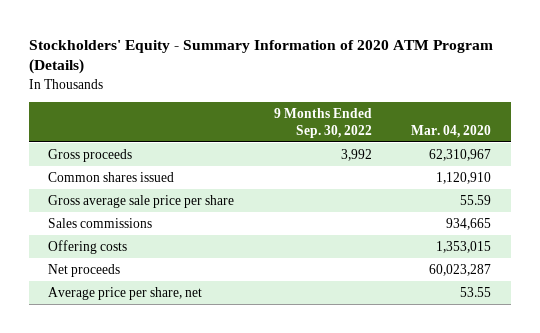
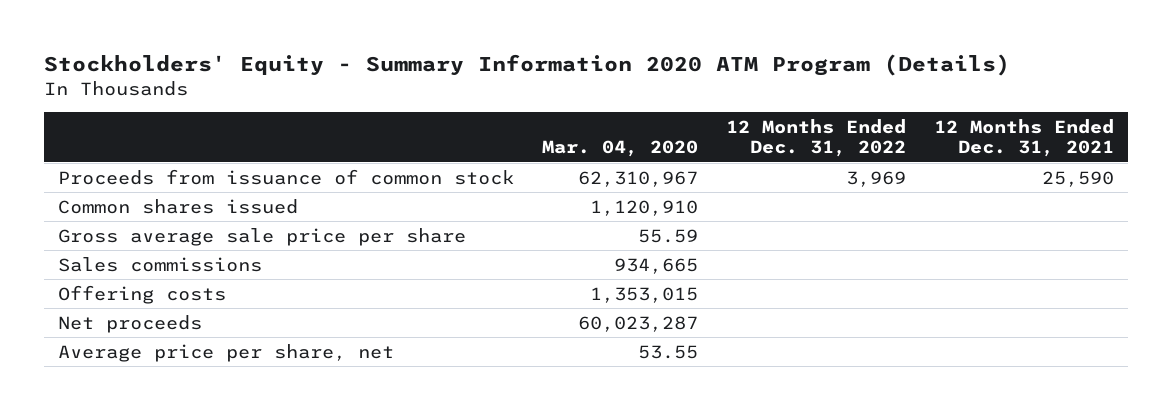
[28,39,493,75] Stockholders' Equity - Summary Information of 2020 ATM Program (Details) -> [44,54,1011,77] Stockholders' Equity - Summary Information 2020 ATM Program (Details)
[273,107,372,138] 9 Months Ended Sep. 30, 2022 -> none
none -> [725,118,906,158] 12 Months Ended Dec. 31, 2022
none -> [933,118,1114,158] 12 Months Ended Dec. 31, 2021
[48,148,133,162] Gross proceeds -> [57,168,514,185] Proceeds from issuance of common stock

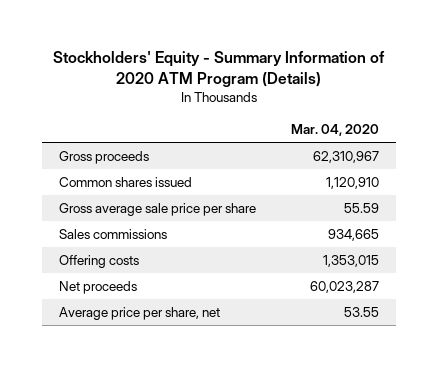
[44,54,1011,77] Stockholders' Equity - Summary Information 2020 ATM Program (Details) -> [53,51,386,88] Stockholders' Equity - Summary Information of 2020 ATM Program (Details)
[725,118,906,158] 12 Months Ended Dec. 31, 2022 -> none
[933,118,1114,158] 12 Months Ended Dec. 31, 2021 -> none
[57,168,514,185] Proceeds from issuance of common stock -> [59,151,150,165] Gross proceeds

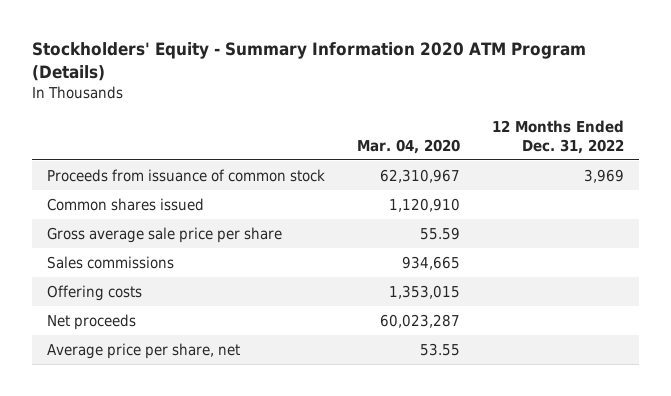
[53,51,386,88] Stockholders' Equity - Summary Information of 2020 ATM Program (Details) -> [31,41,586,81] Stockholders' Equity - Summary Information 2020 ATM Program (Details)
none -> [491,119,624,154] 12 Months Ended Dec. 31, 2022
[59,151,150,165] Gross proceeds -> [47,168,326,182] Proceeds from issuance of common stock

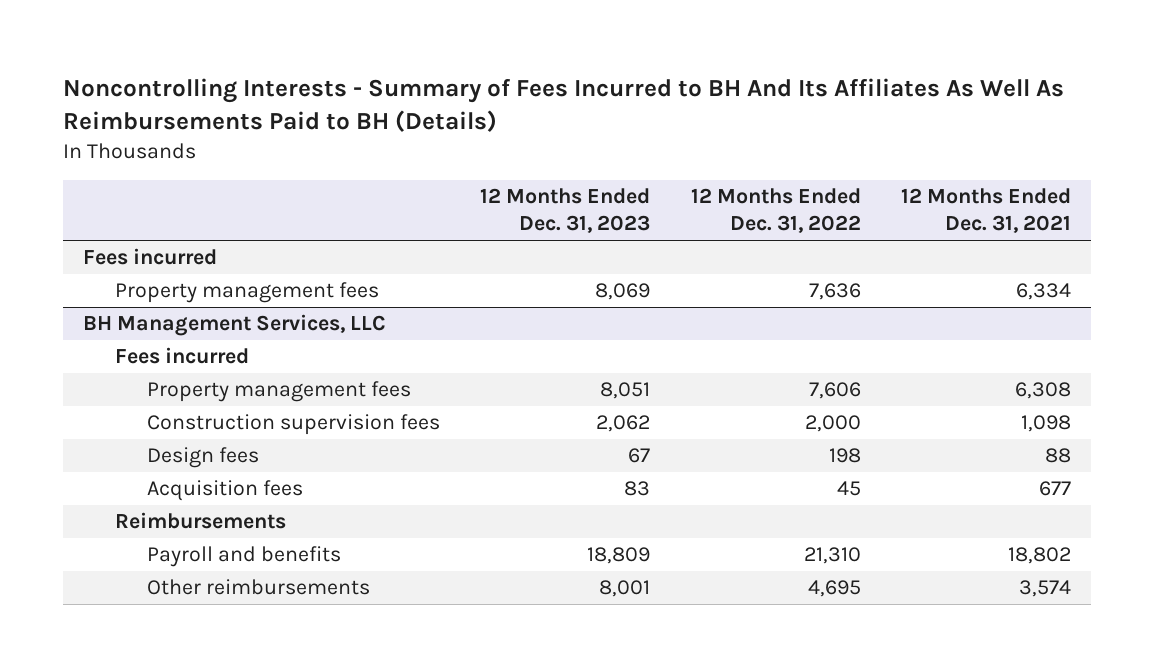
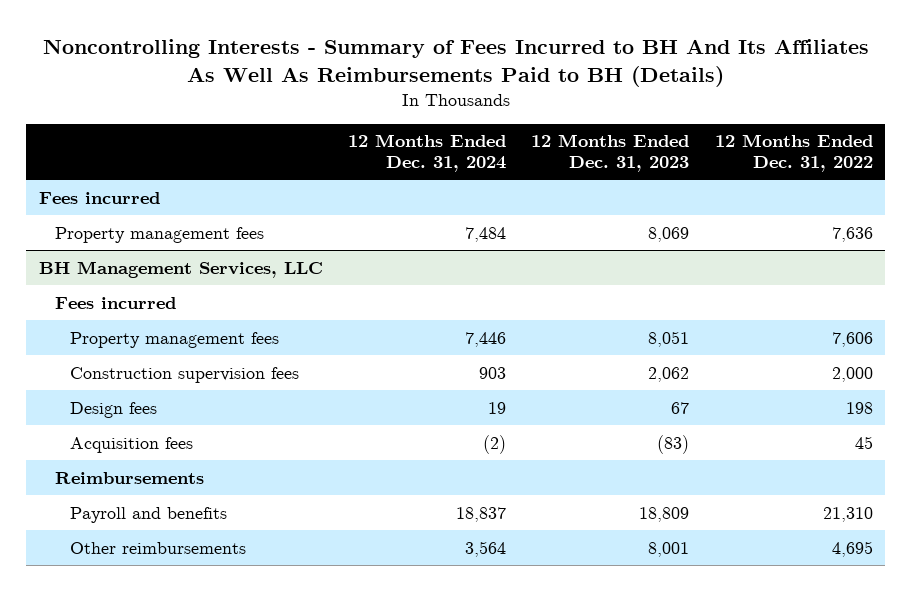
[901,188,1072,234] 12 Months Ended Dec. 31, 2021 -> none
none -> [347,134,506,173] 12 Months Ended Dec. 31, 2024
[624,481,651,497] 83 -> [657,434,690,454] (83)

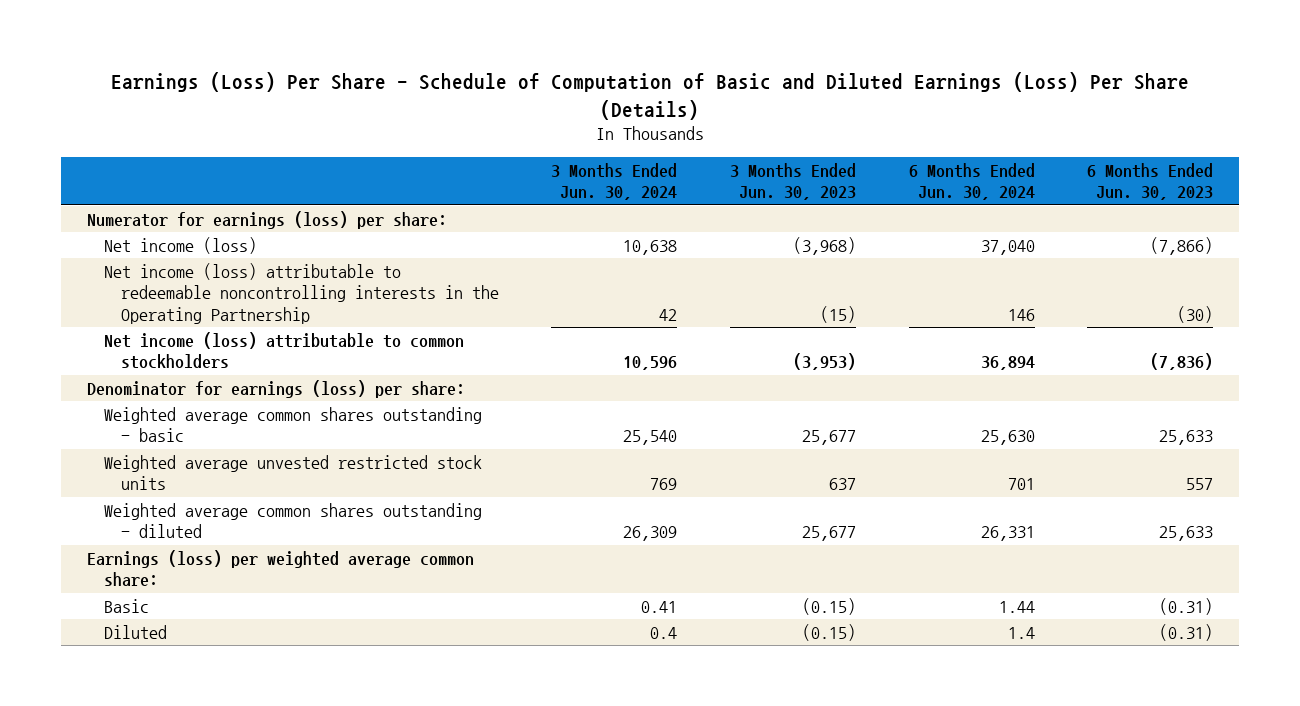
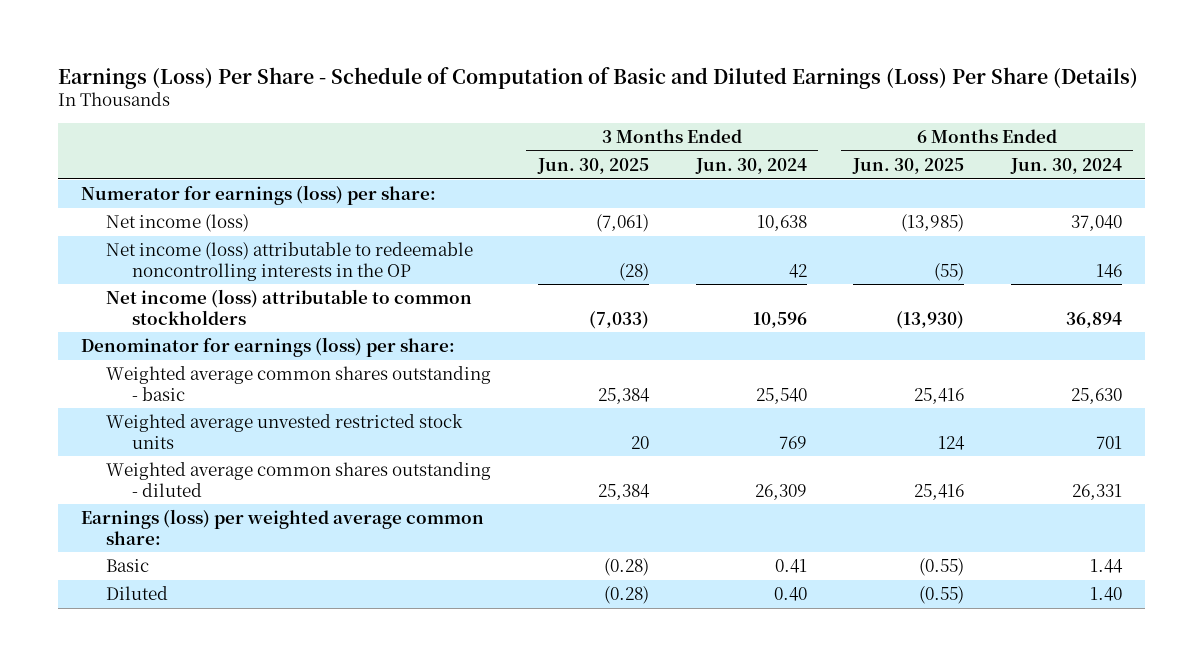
[729,162,856,201] 3 Months Ended Jun. 30, 2023 -> none
[1087,162,1214,201] 6 Months Ended Jun. 30, 2023 -> none
none -> [536,157,649,174] Jun. 30, 2025
none -> [852,157,965,174] Jun. 30, 2025
[103,262,499,324] Net income (loss) attributable to redeemable noncontrolling interests in the Operating Partnership -> [106,242,474,281] Net income (loss) attributable to redeemable noncontrolling interests in the OP
[650,626,678,639] 0.4 -> [773,587,807,602] 0.40
[1007,626,1035,639] 1.4 -> [1089,587,1122,602] 1.40

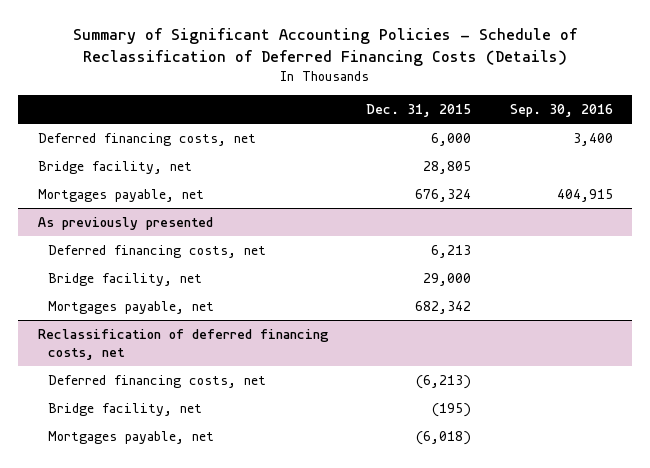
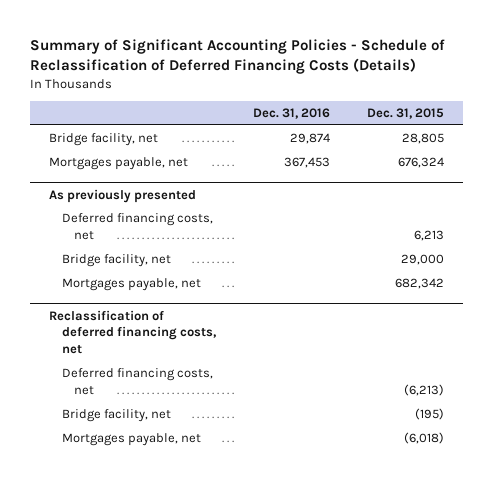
[509,104,613,118] Sep. 30, 2016 -> none
none -> [252,107,330,119] Dec. 31, 2016
[37,132,256,146] Deferred financing costs, net -> none

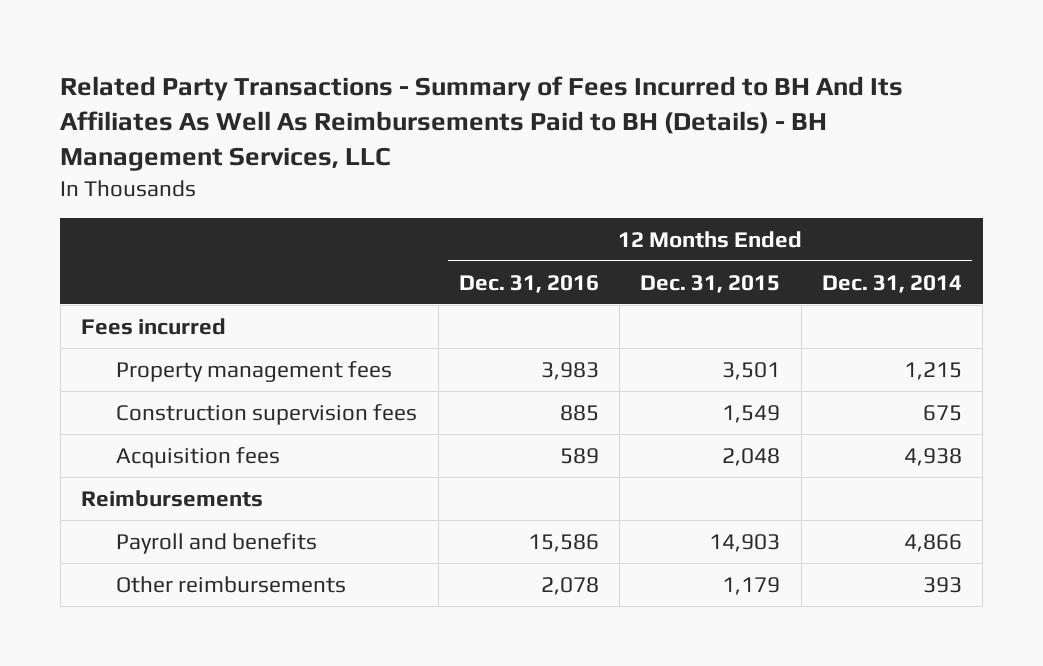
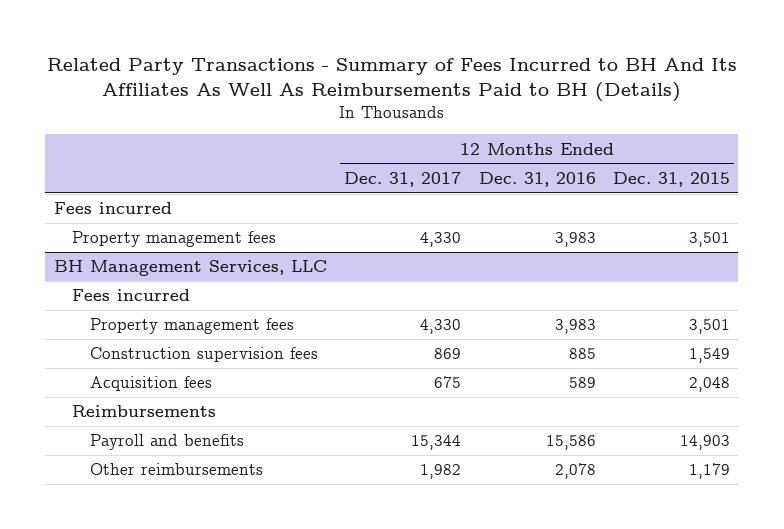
[60,76,904,172] Related Party Transactions - Summary of Fees Incurred to BH And Its Affiliates As Well As Reimbursements Paid to BH (Details) - BH Management Services, LLC -> [46,57,737,102] Related Party Transactions - Summary of Fees Incurred to BH And Its Affiliates As Well As Reimbursements Paid to BH (Details)
[821,274,962,293] Dec. 31, 2014 -> none
none -> [344,171,462,187] Dec. 31, 2017
none -> [53,260,327,277] BH Management Services, LLC
none -> [71,289,190,302] Fees incurred
none -> [89,318,294,335] Property management fees

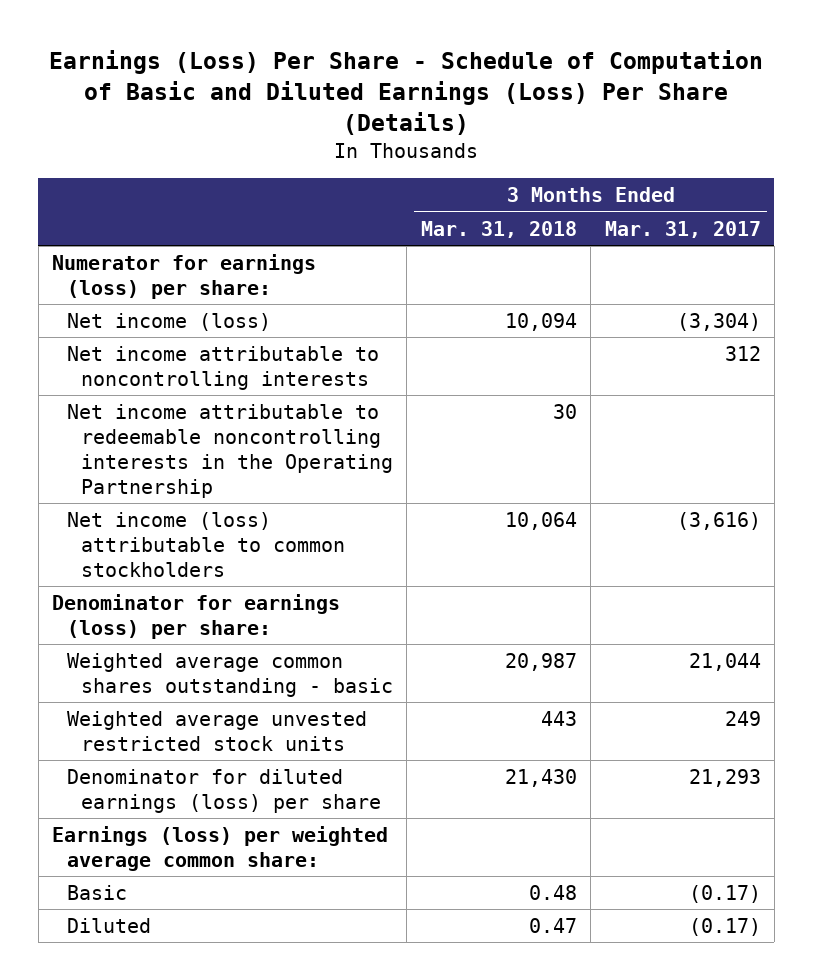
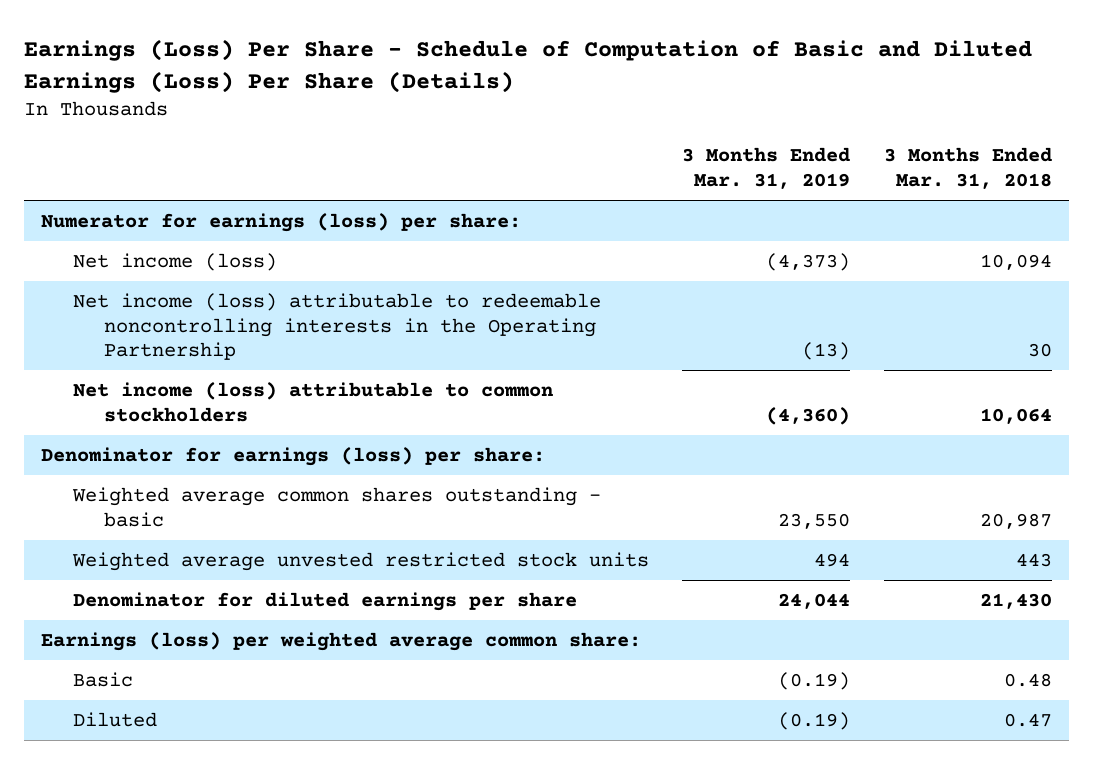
[604,220,761,238] Mar. 31, 2017 -> none
none -> [682,147,851,189] 3 Months Ended Mar. 31, 2019
[66,346,379,390] Net income attributable to noncontrolling interests -> none
[66,404,393,498] Net income attributable to redeemable noncontrolling interests in the Operating Partnership -> [72,292,601,361] Net income (loss) attributable to redeemable noncontrolling interests in the Operating Partnership
[66,769,381,813] Denominator for diluted earnings (loss) per share -> [72,591,577,611] Denominator for diluted earnings per share

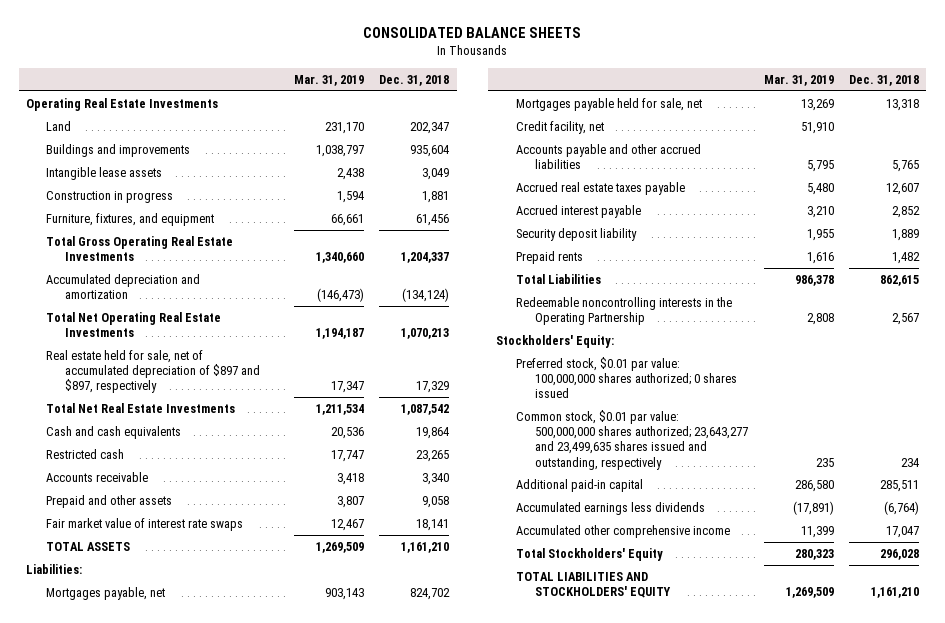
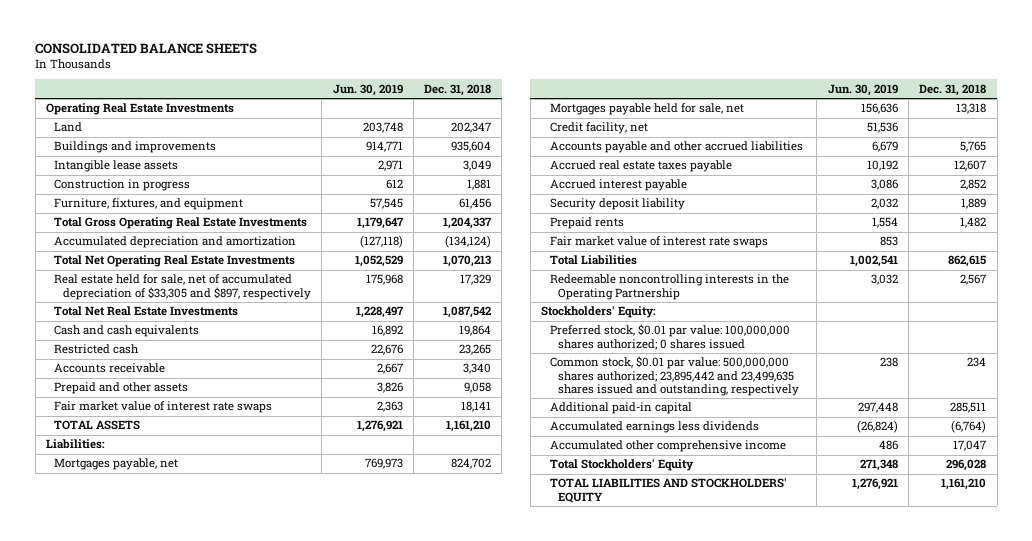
[293,74,364,86] Mar. 31, 2019 -> none
none -> [332,83,403,96] Jun. 30, 2019
[45,349,261,394] Real estate held for sale, net of accumulated depreciation of $897 and $897, respectively -> [54,274,312,300] Real estate held for sale, net of accumulated depreciation of $33,305 and $897, respectively
none -> [549,236,768,249] Fair market value of interest rate swaps
[515,409,749,470] Common stock, $0.01 par value: 500,000,000 shares authorized; 23,643,277 and 23,499,635 shares issued and outstanding, respectively -> [549,356,800,396] Common stock, $0.01 par value: 500,000,000 shares authorized; 23,895,442 and 23,499,635 shares issued and outstanding, respectively

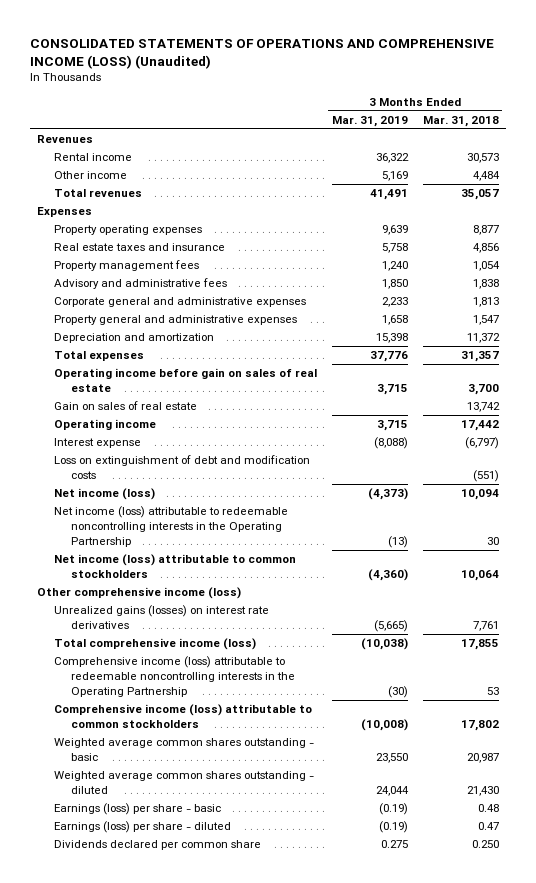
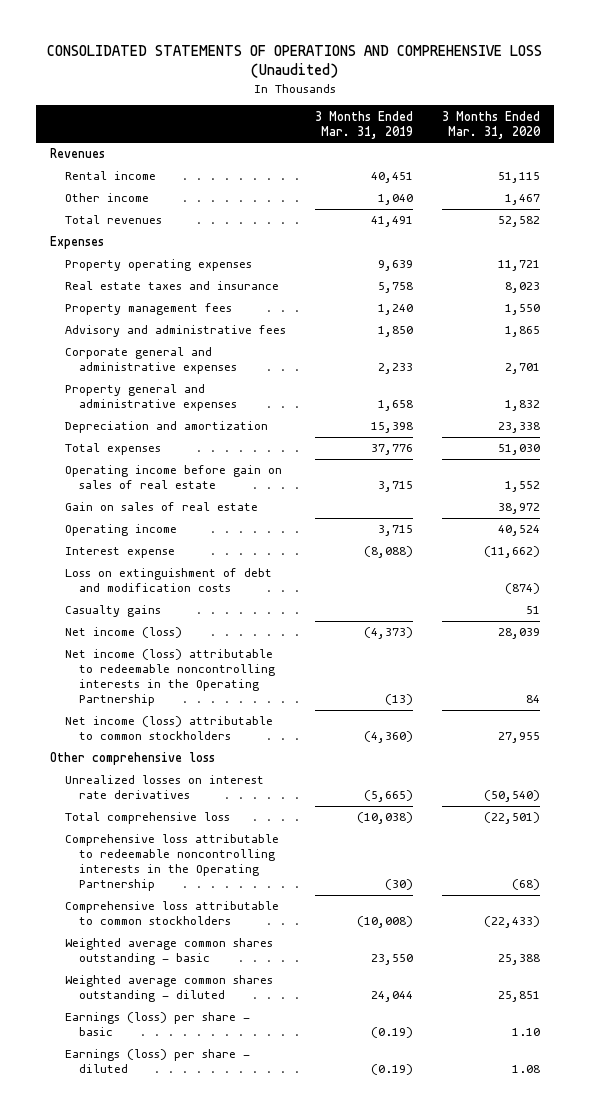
[29,38,494,69] CONSOLIDATED STATEMENTS OF OPERATIONS AND COMPREHENSIVE INCOME (LOSS) (Unaudited) -> [47,44,543,79] CONSOLIDATED STATEMENTS OF OPERATIONS AND COMPREHENSIVE LOSS (Unaudited)
[422,115,499,127] Mar. 31, 2018 -> none
none -> [441,110,541,139] 3 Months Ended Mar. 31, 2020
[375,153,409,164] 36,322 -> [370,172,413,184] 40,451
[381,171,408,182] 5,169 -> [377,194,413,206] 1,040
none -> [64,605,161,618] Casualty gains
[37,587,242,600] Other comprehensive income (loss) -> [50,752,216,766] Other comprehensive loss
[54,605,270,630] Unrealized gains (losses) on interest rate derivatives -> [64,775,264,800] Unrealized losses on interest rate derivatives
[54,638,257,651] Total comprehensive income (loss) -> [64,812,230,825] Total comprehensive loss
[54,656,296,697] Comprehensive income (loss) attributable to redeemable noncontrolling interests in the Operating Partnership -> [64,834,279,892] Comprehensive loss attributable to redeemable noncontrolling interests in the Operating Partnership
[54,704,313,729] Comprehensive income (loss) attributable to common stockholders -> [64,901,279,926] Comprehensive loss attributable to common stockholders
[54,840,262,851] Dividends declared per common share -> none

